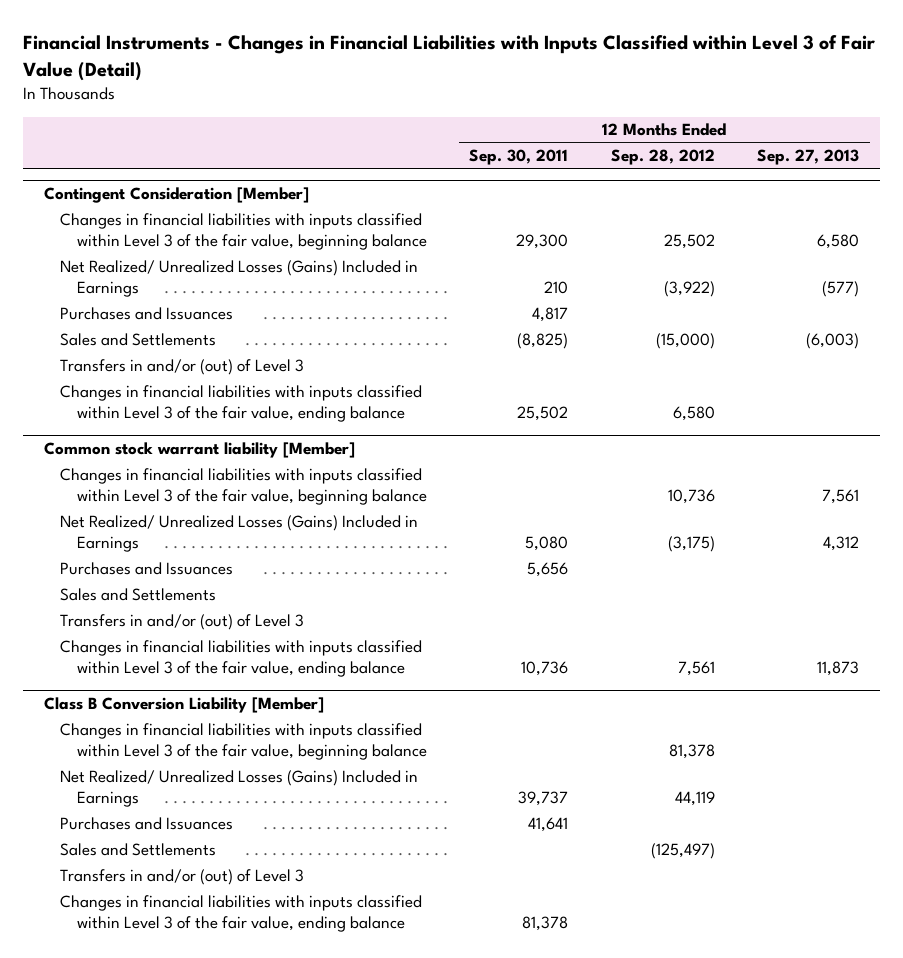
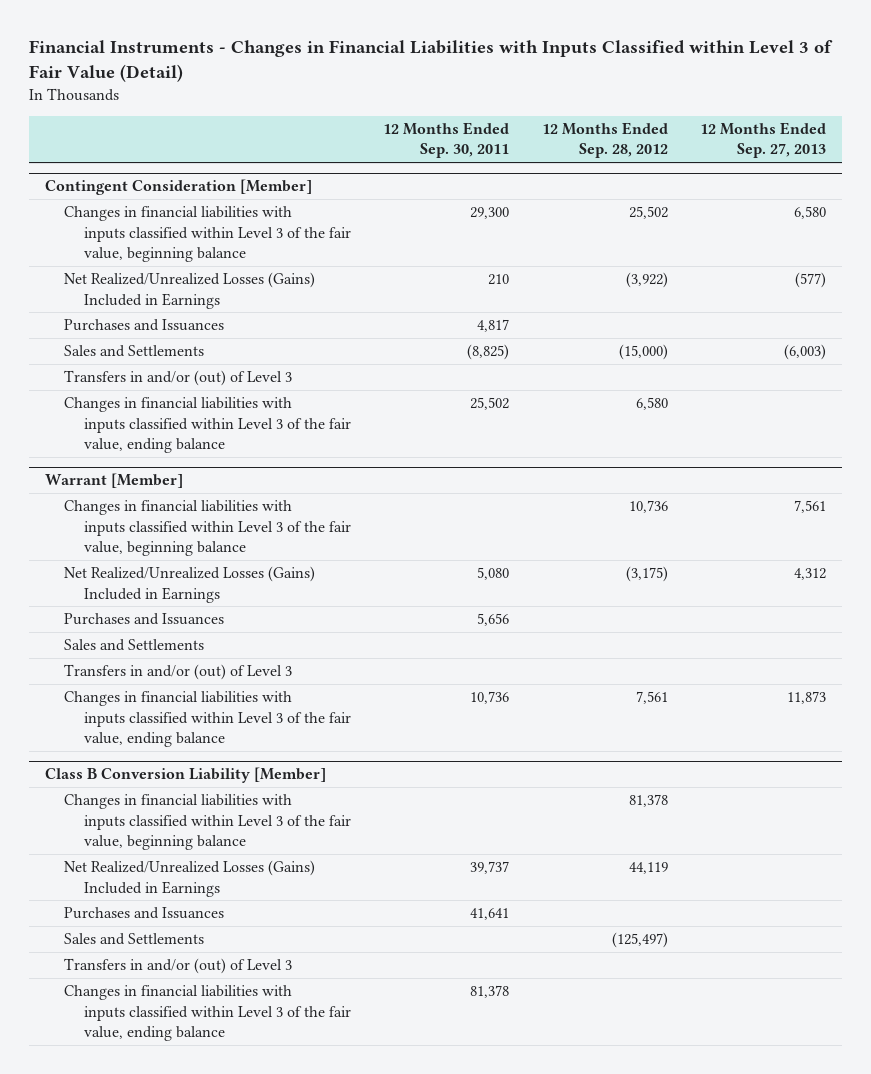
[60,259,419,297] Net Realized/ Unrealized Losses (Gains) Included in Earnings -> [64,272,316,309] Net Realized/Unrealized Losses (Gains) Included in Earnings
[43,442,355,459] Common stock warrant liability [Member] -> none
none -> [44,473,183,489] Warrant [Member]
[60,514,419,552] Net Realized/ Unrealized Losses (Gains) Included in Earnings -> [64,566,316,603] Net Realized/Unrealized Losses (Gains) Included in Earnings
[60,769,419,807] Net Realized/ Unrealized Losses (Gains) Included in Earnings -> [64,860,316,897] Net Realized/Unrealized Losses (Gains) Included in Earnings

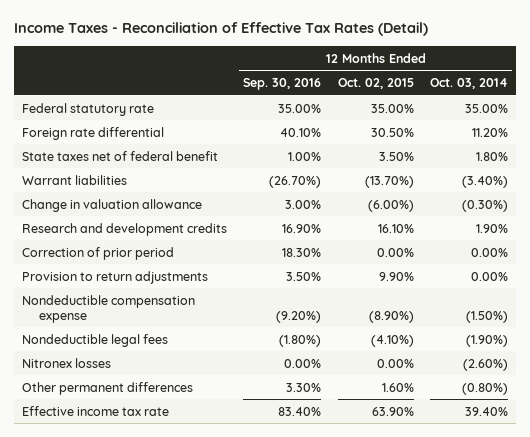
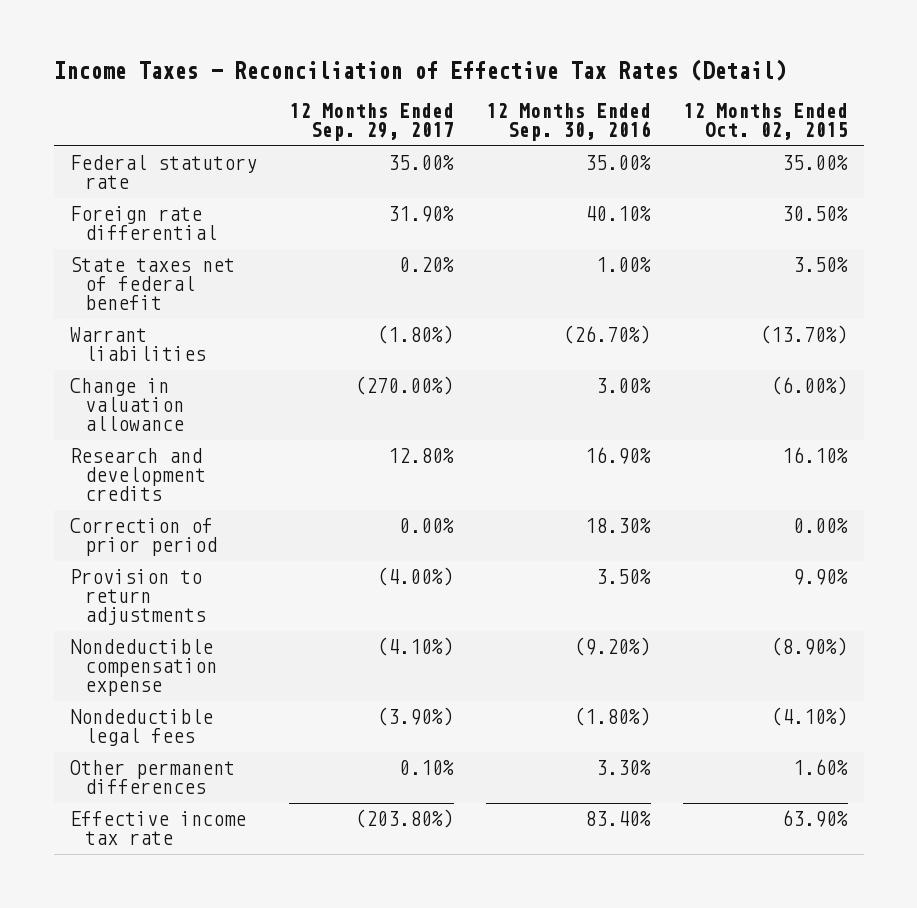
[430,77,509,89] Oct. 03, 2014 -> none
none -> [288,103,454,142] 12 Months Ended Sep. 29, 2017
[21,357,111,368] Nitronex losses -> none

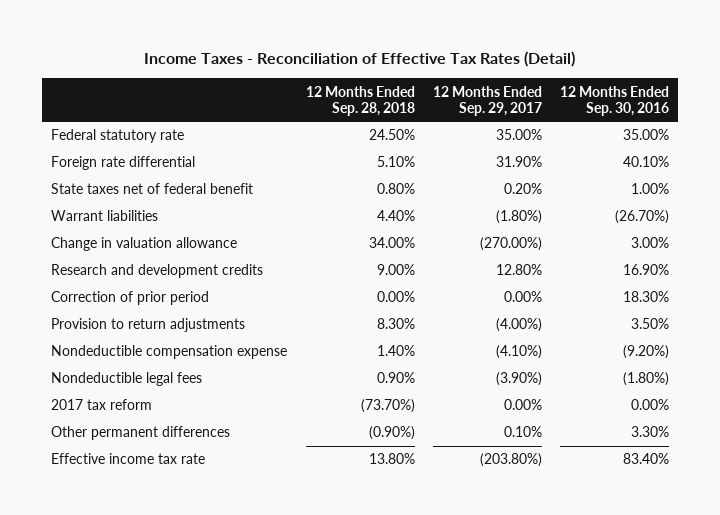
[682,103,848,141] 12 Months Ended Oct. 02, 2015 -> none
none -> [305,85,415,117] 12 Months Ended Sep. 28, 2018
none -> [51,399,153,411] 2017 tax reform

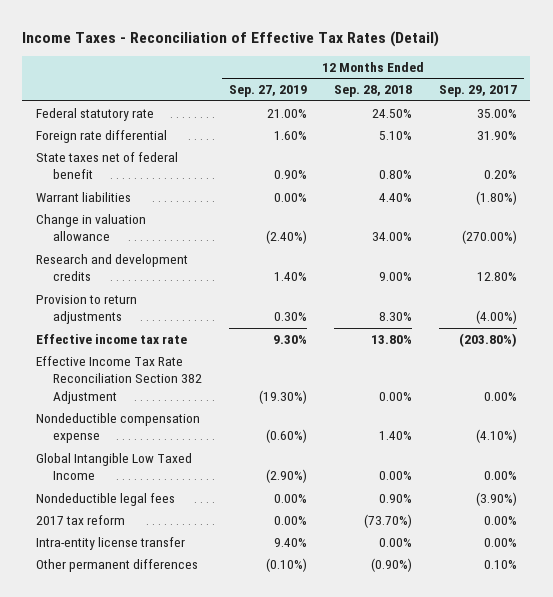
[560,85,670,117] 12 Months Ended Sep. 30, 2016 -> none
none -> [228,85,307,98] Sep. 27, 2019
[51,291,210,306] Correction of prior period -> none
[51,453,206,465] Effective income tax rate -> [35,333,187,344] Effective income tax rate
none -> [35,355,202,404] Effective Income Tax Rate Reconciliation Section 382 Adjustment
none -> [35,452,192,481] Global Intangible Low Taxed Income
none -> [35,536,185,550] Intra-entity license transfer

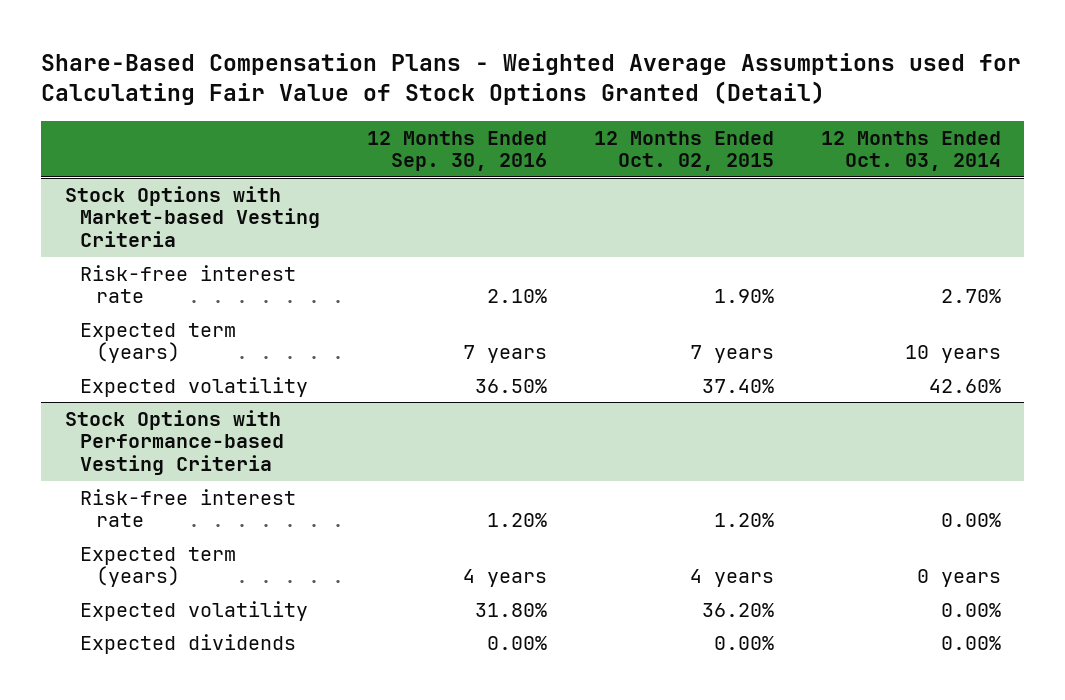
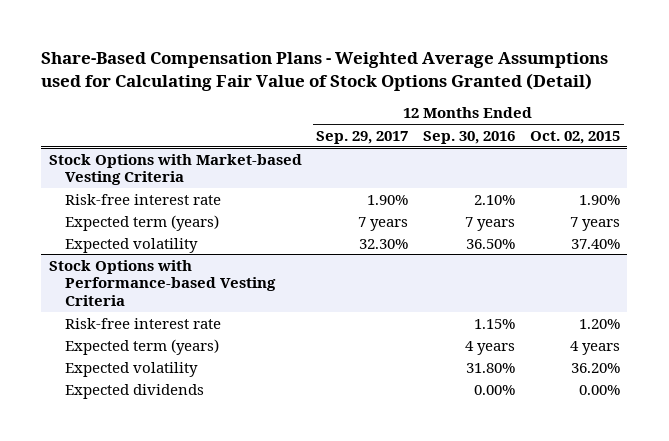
[820,130,1001,172] 12 Months Ended Oct. 03, 2014 -> none
none -> [316,130,409,144] Sep. 29, 2017
[487,513,548,528] 1.20% -> [474,318,516,329] 1.15%

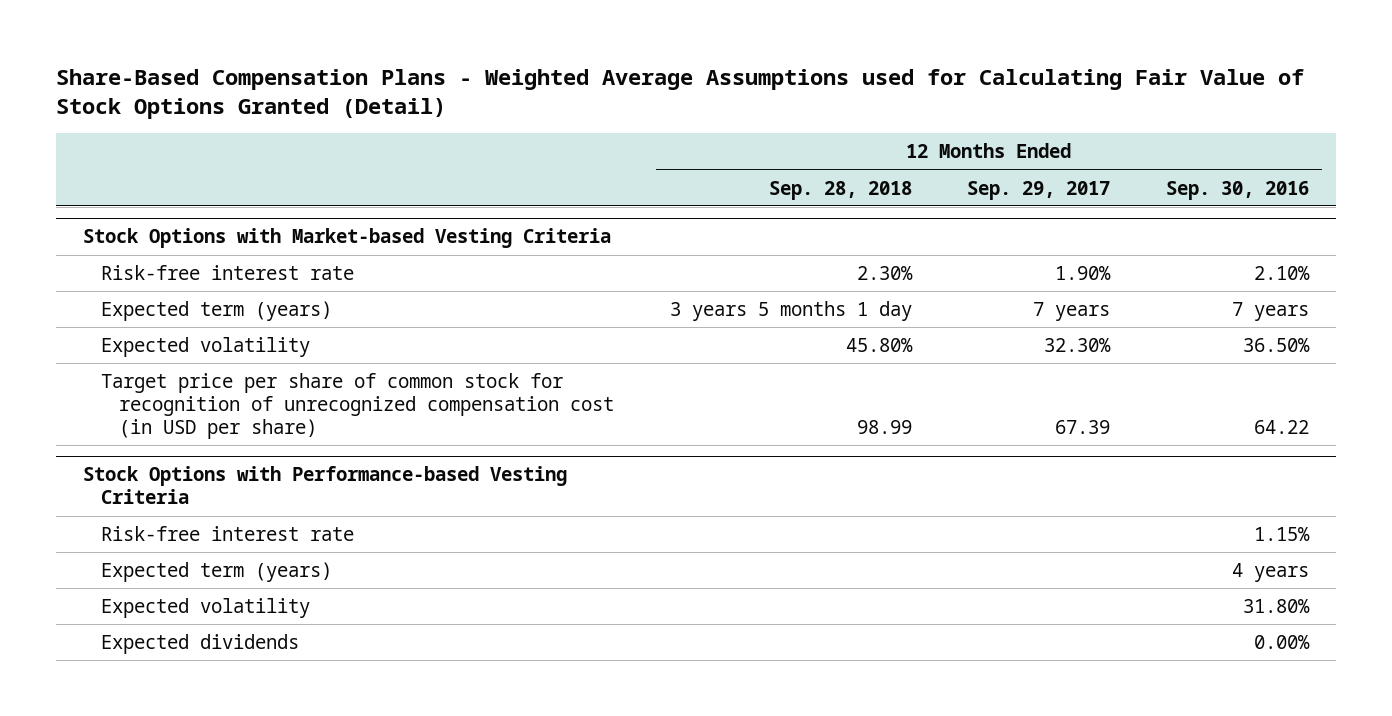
[530,130,621,144] Oct. 02, 2015 -> none
none -> [768,180,912,200] Sep. 28, 2018
none -> [101,372,615,439] Target price per share of common stock for recognition of unrecognized compensation cost (in USD per share)

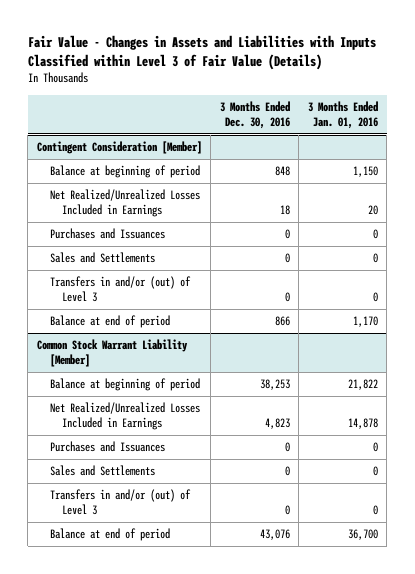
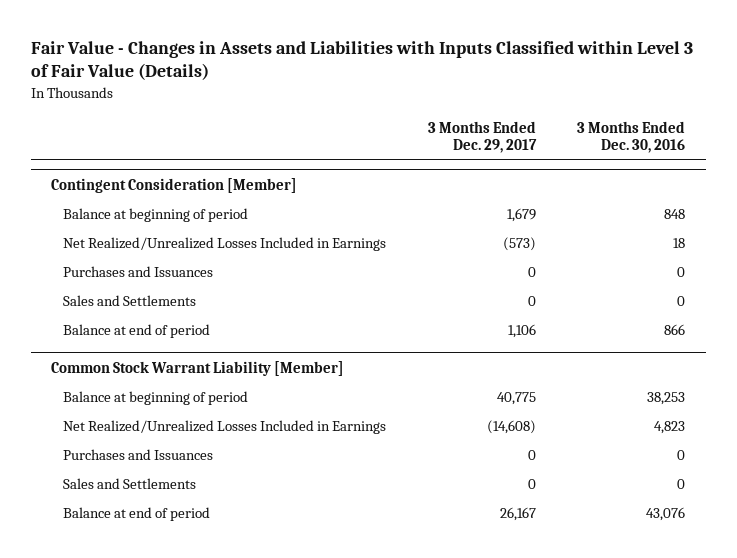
[307,100,378,129] 3 Months Ended Jan. 01, 2016 -> none
none -> [427,120,537,154] 3 Months Ended Dec. 29, 2017
[49,276,191,303] Transfers in and/or (out) of Level 3 -> none
[49,489,191,516] Transfers in and/or (out) of Level 3 -> none

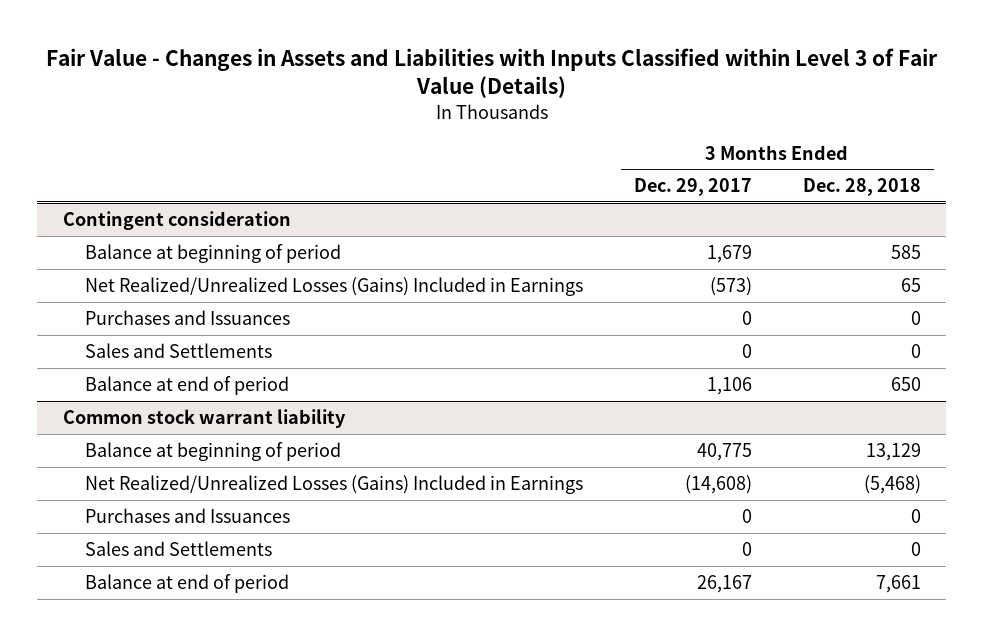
[577,120,686,154] 3 Months Ended Dec. 30, 2016 -> none
none -> [802,178,921,197] Dec. 28, 2018
[51,177,298,193] Contingent Consideration [Member] -> [63,210,292,230] Contingent consideration
[63,236,387,251] Net Realized/Unrealized Losses Included in Earnings -> [84,276,583,296] Net Realized/Unrealized Losses (Gains) Included in Earnings
[51,360,345,376] Common Stock Warrant Liability [Member] -> [63,408,347,428] Common stock warrant liability
[63,419,387,434] Net Realized/Unrealized Losses Included in Earnings -> [84,474,583,494] Net Realized/Unrealized Losses (Gains) Included in Earnings

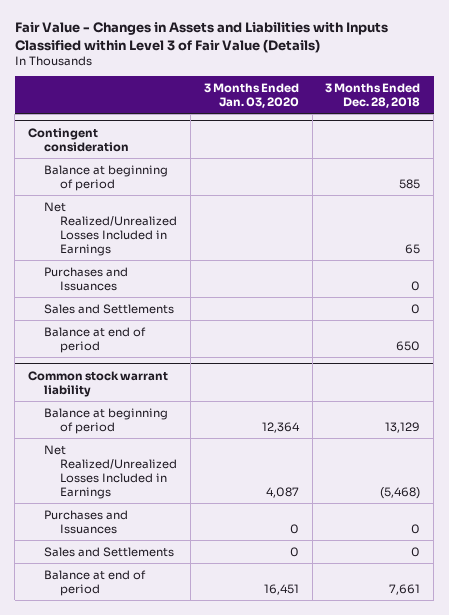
[633,178,752,197] Dec. 29, 2017 -> none
none -> [203,82,299,108] 3 Months Ended Jan. 03, 2020
[84,276,583,296] Net Realized/Unrealized Losses (Gains) Included in Earnings -> [44,201,178,256] Net Realized/Unrealized Losses Included in Earnings
[84,474,583,494] Net Realized/Unrealized Losses (Gains) Included in Earnings -> [44,444,178,499] Net Realized/Unrealized Losses Included in Earnings

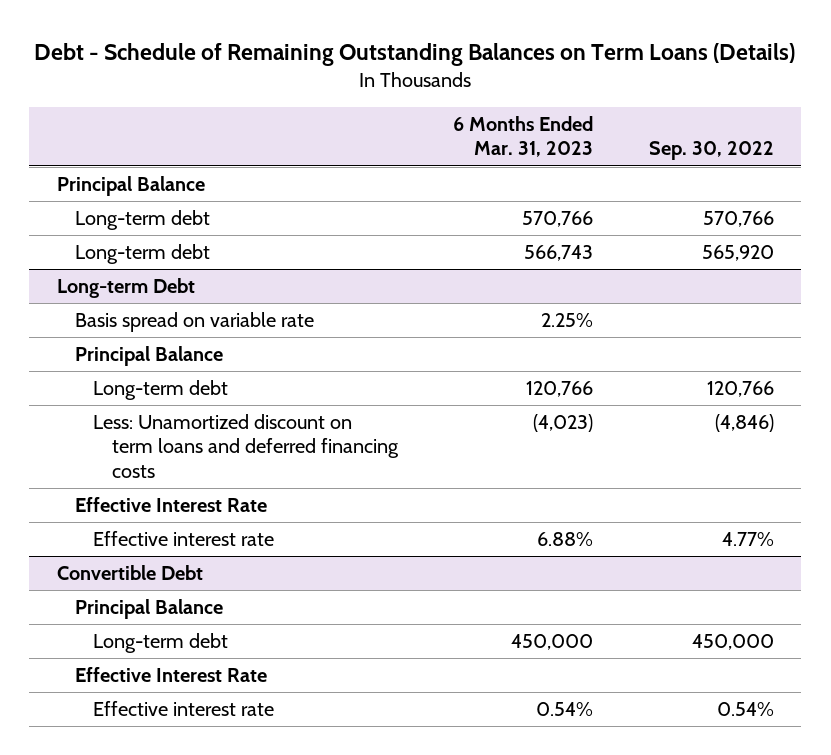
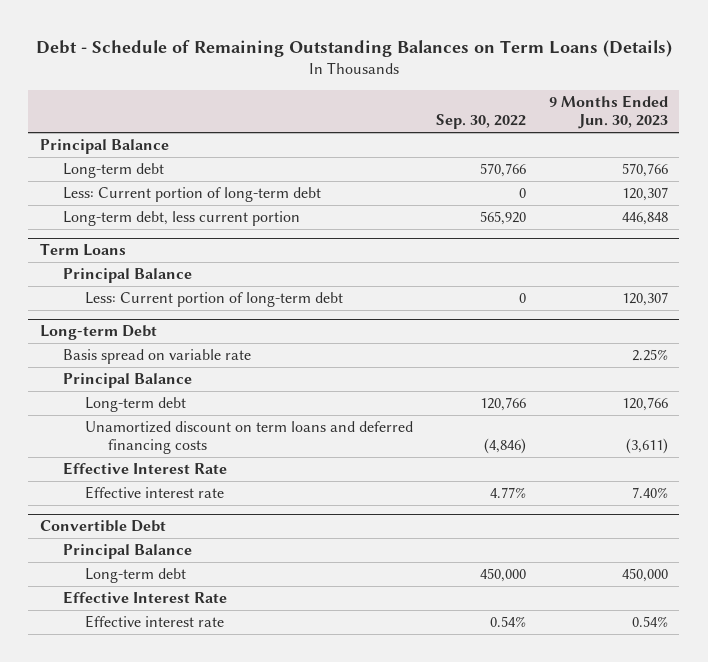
[453,116,594,158] 6 Months Ended Mar. 31, 2023 -> none
none -> [548,95,668,130] 9 Months Ended Jun. 30, 2023
none -> [62,187,321,203] Less: Current portion of long-term debt
[75,244,211,265] Long-term debt -> [62,211,300,227] Long-term debt, less current portion
none -> [39,243,126,257] Term Loans
none -> [62,268,192,284] Principal Balance
none -> [85,292,344,308] Less: Current portion of long-term debt
[93,414,399,478] Less: Unamortized discount on term loans and deferred financing costs -> [85,421,414,455] Unamortized discount on term loans and deferred financing costs

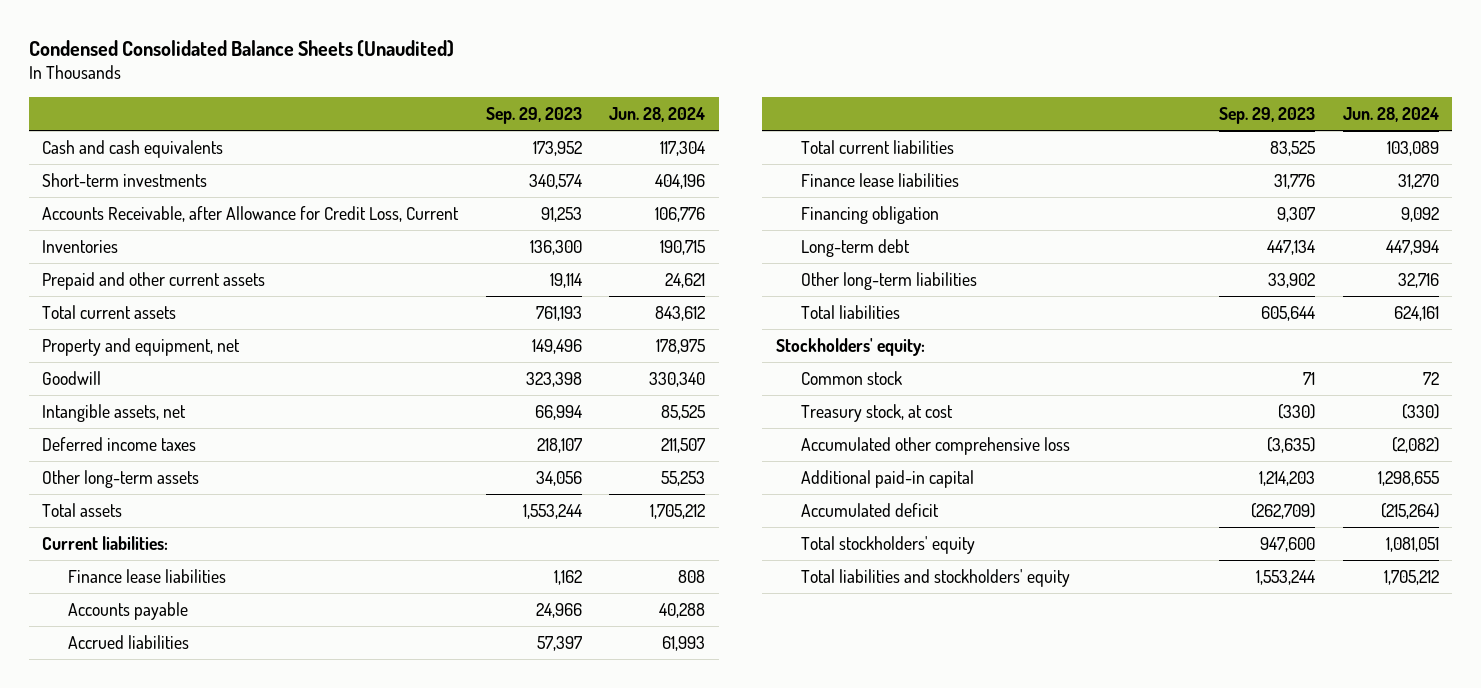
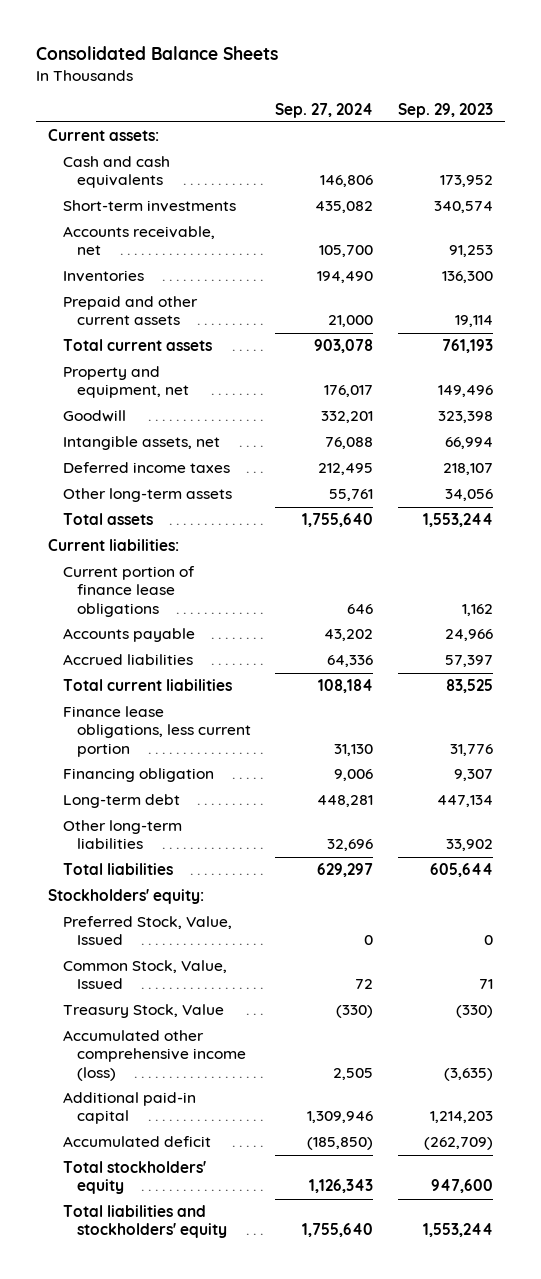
[28,39,454,57] Condensed Consolidated Balance Sheets (Unaudited) -> [36,46,279,61] Consolidated Balance Sheets
[609,107,706,123] Jun. 28, 2024 -> none
none -> [275,102,374,118] Sep. 27, 2024
none -> [48,129,160,142] Current assets:
[42,206,460,223] Accounts Receivable, after Allowance for Credit Loss, Current -> [62,226,215,256] Accounts receivable, net
[67,569,226,584] Finance lease liabilities -> [62,566,195,617] Current portion of finance lease obligations
[801,173,960,188] Finance lease liabilities -> [62,706,251,757] Finance lease obligations, less current portion
[801,404,954,423] Treasury stock, at cost -> none
none -> [62,916,232,946] Preferred Stock, Value, Issued
[801,371,903,386] Common stock -> [62,960,227,990] Common Stock, Value, Issued
none -> [62,1004,224,1019] Treasury Stock, Value
[801,437,1071,456] Accumulated other comprehensive loss -> [62,1030,246,1081] Accumulated other comprehensive income (loss)

